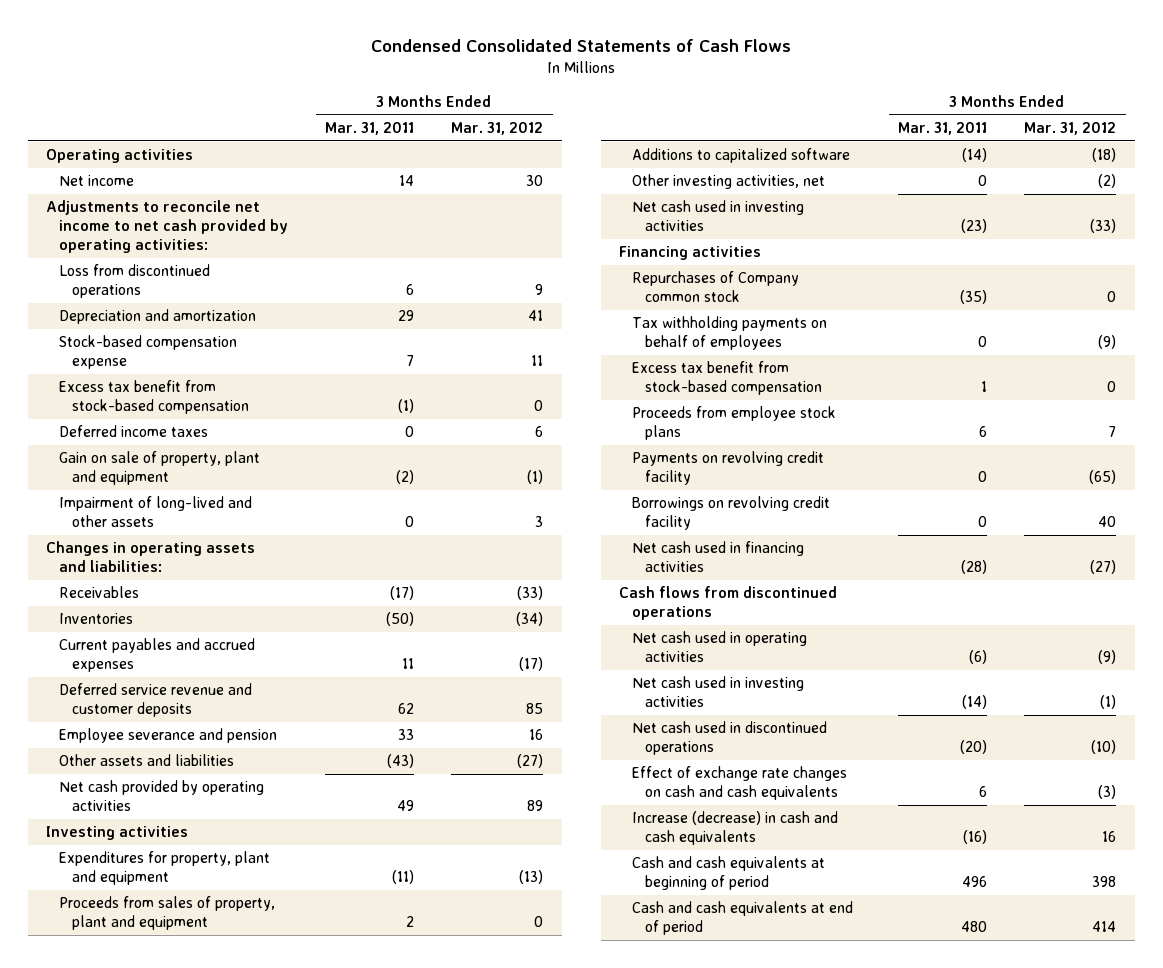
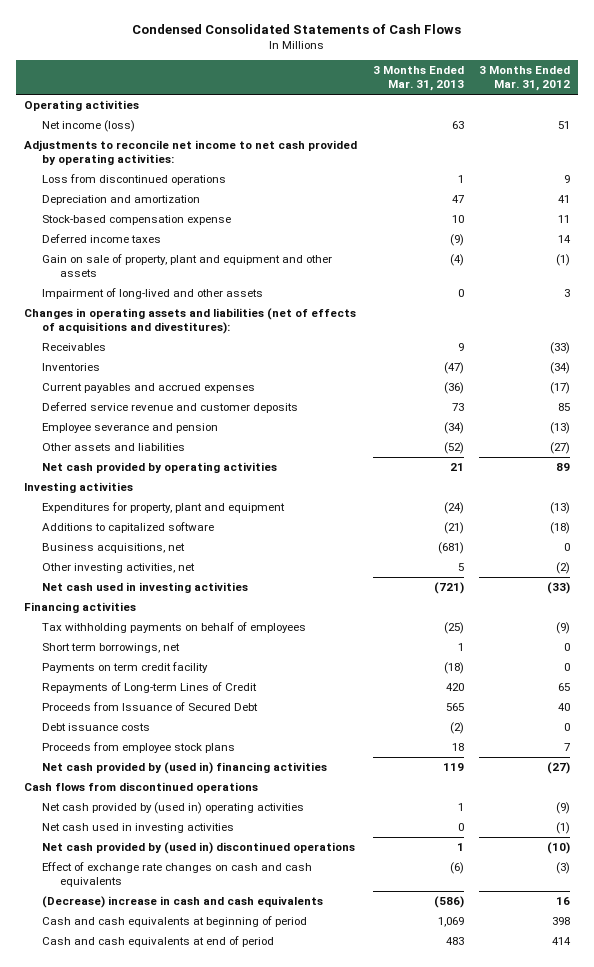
[325,121,415,135] Mar. 31, 2011 -> none
none -> [372,66,464,91] 3 Months Ended Mar. 31, 2013
[59,175,135,187] Net income -> [41,120,135,133] Net income (loss)
[526,175,544,187] 30 -> [558,121,571,130] 51
[59,380,250,415] Excess tax benefit from stock-based compensation -> none
[535,426,544,438] 6 -> [558,235,572,244] 14
[59,451,261,486] Gain on sale of property, plant and equipment -> [41,254,332,277] Gain on sale of property, plant and equipment and other assets
[46,541,256,573] Changes in operating assets and liabilities: -> [23,308,356,334] Changes in operating assets and liabilities (net of effects of acquisitions and divestitures):
[529,729,544,741] 16 -> [550,422,571,435] (13)
[59,896,276,931] Proceeds from sales of property, plant and equipment -> none
none -> [41,543,185,554] Business acquisitions, net
[632,271,800,303] Repurchases of Company common stock -> none
[632,361,823,396] Excess tax benefit from stock-based compensation -> none
none -> [41,643,180,654] Short term borrowings, net
none -> [41,662,208,674] Payments on term credit facility
none -> [41,682,257,694] Repayments of Long-term Lines of Credit
none -> [41,702,258,712] Proceeds from Issuance of Secured Debt
none -> [41,723,150,732] Debt issuance costs
[632,451,825,486] Payments on revolving credit facility -> none
[632,496,831,531] Borrowings on revolving credit facility -> none
[632,541,805,573] Net cash used in financing activities -> [41,762,327,775] Net cash provided by (used in) financing activities
[632,631,808,663] Net cash used in operating activities -> [41,802,304,815] Net cash provided by (used in) operating activities
[632,721,828,756] Net cash used in discontinued operations -> [41,842,355,855] Net cash provided by (used in) discontinued operations
[632,811,839,846] Increase (decrease) in cash and cash equivalents -> [41,896,323,909] (Decrease) increase in cash and cash equivalents

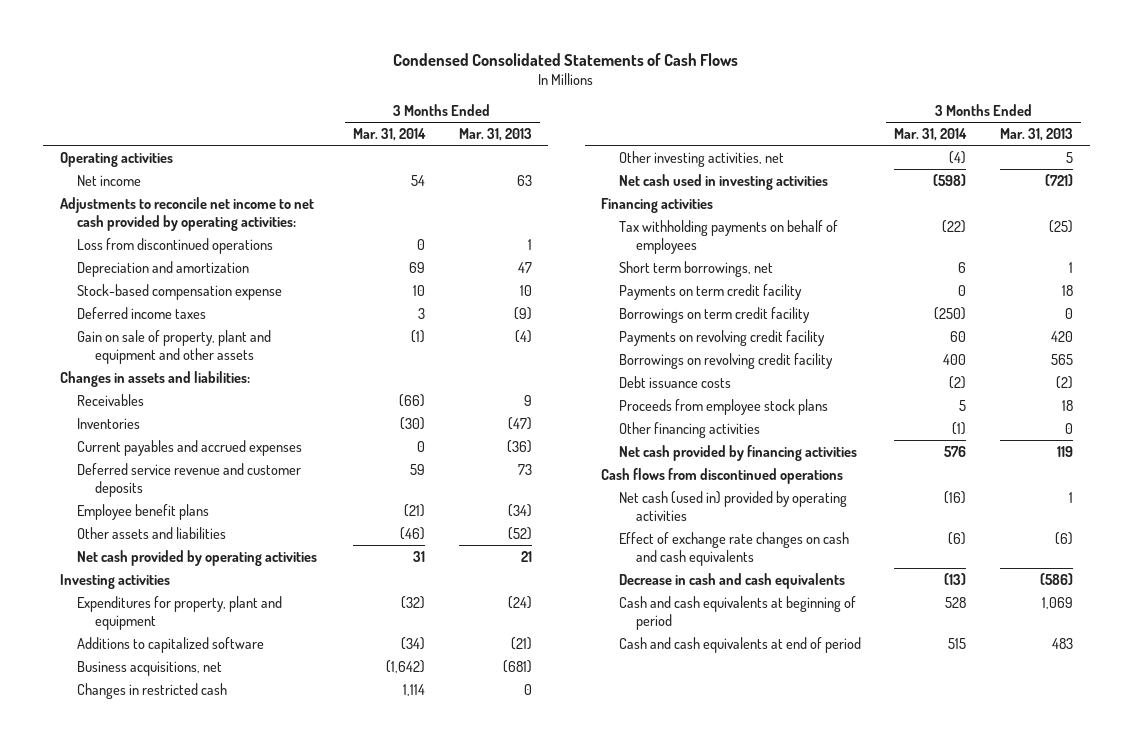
[479,66,571,91] 3 Months Ended Mar. 31, 2012 -> none
none -> [353,128,427,142] Mar. 31, 2014
[41,120,135,133] Net income (loss) -> [77,174,142,186] Net income
[41,288,263,300] Impairment of long-lived and other assets -> none
[23,308,356,334] Changes in operating assets and liabilities (net of effects of acquisitions and divestitures): -> [59,370,250,387] Changes in assets and liabilities:
[41,423,218,434] Employee severance and pension -> [77,503,210,520] Employee benefit plans
none -> [77,682,228,699] Changes in restricted cash
[443,662,464,675] (18) -> [1061,284,1073,296] 18
none -> [618,306,810,323] Borrowings on term credit facility
[41,682,257,694] Repayments of Long-term Lines of Credit -> [618,329,825,346] Payments on revolving credit facility
[41,702,258,712] Proceeds from Issuance of Secured Debt -> [618,352,833,369] Borrowings on revolving credit facility
none -> [618,421,760,438] Other financing activities
[41,762,327,775] Net cash provided by (used in) financing activities -> [618,444,857,461] Net cash provided by financing activities
[41,823,234,834] Net cash used in investing activities -> none
[41,842,355,855] Net cash provided by (used in) discontinued operations -> none
[41,802,304,815] Net cash provided by (used in) operating activities -> [618,490,847,521] Net cash (used in) provided by operating activities
[41,896,323,909] (Decrease) increase in cash and cash equivalents -> [618,572,845,589] Decrease in cash and cash equivalents

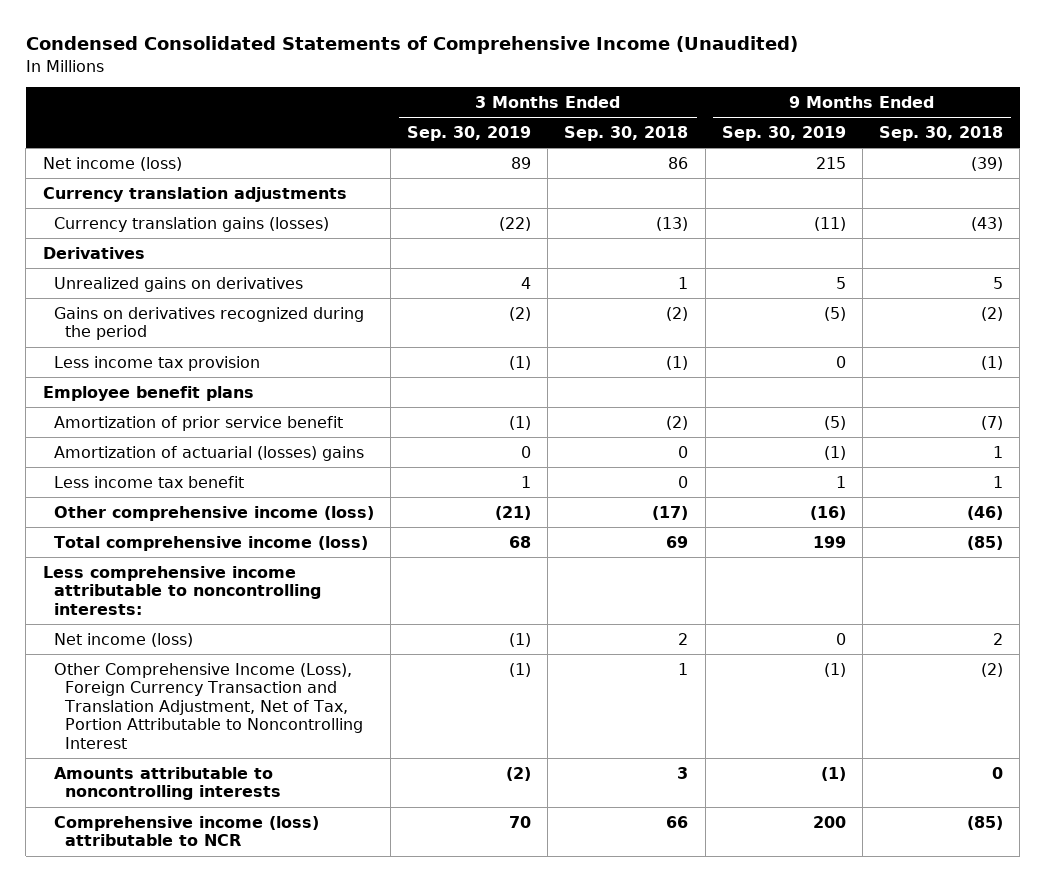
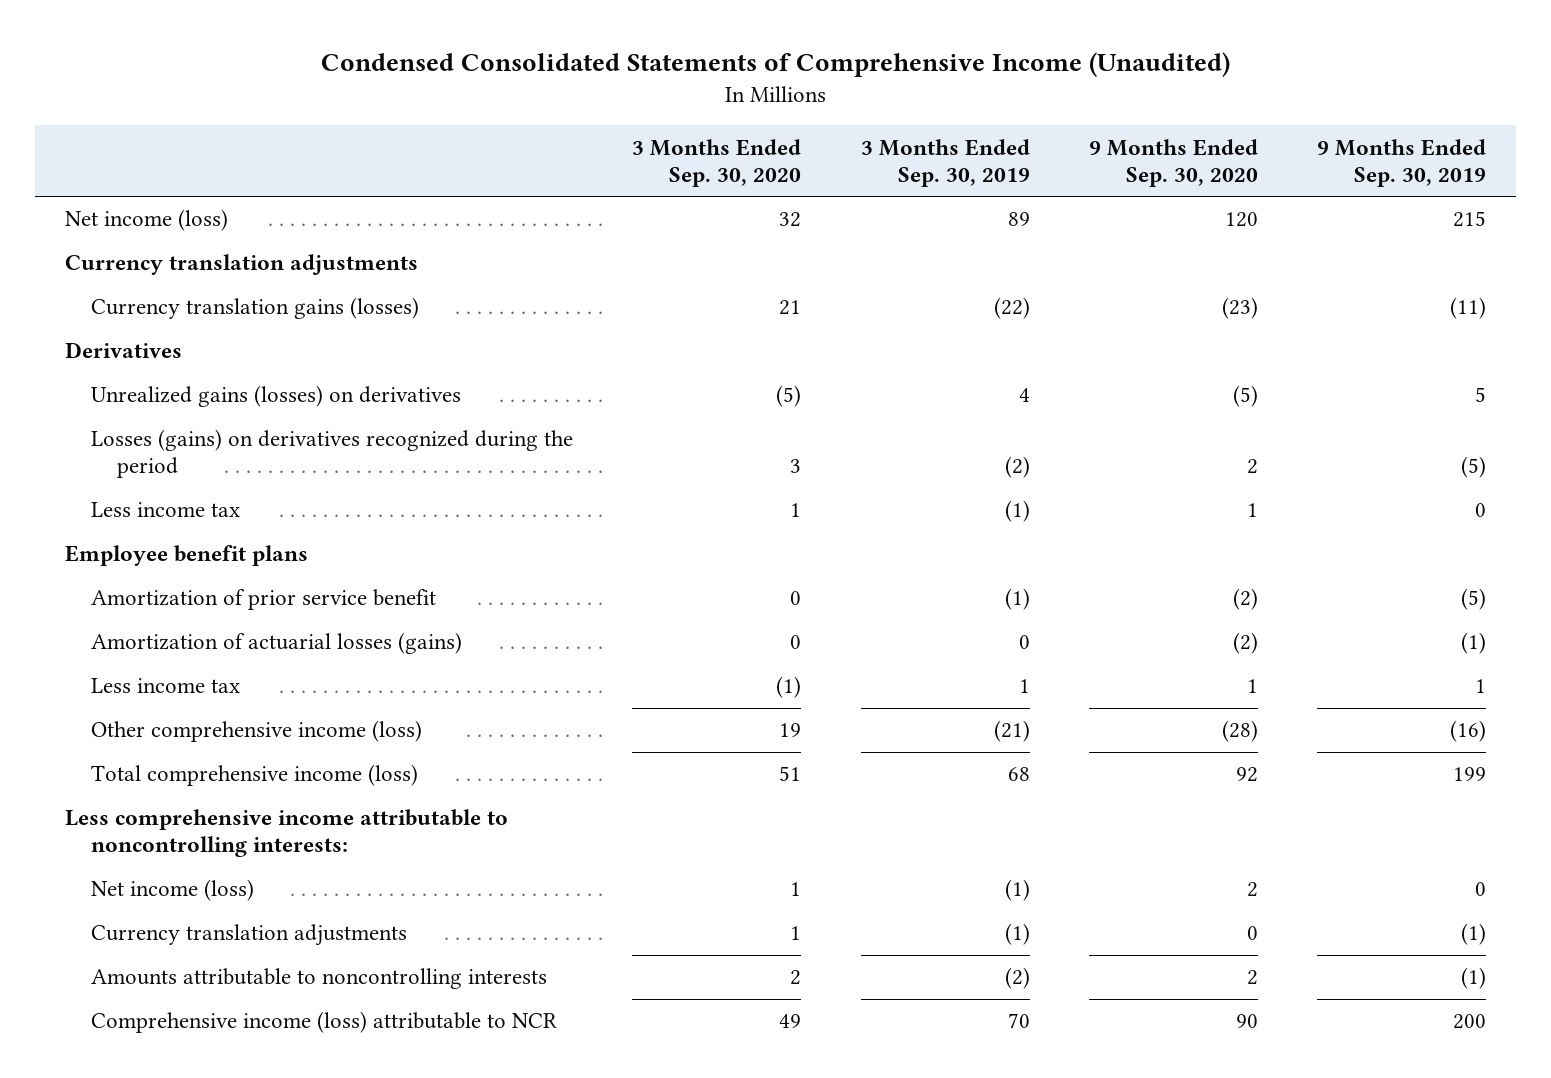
[564,126,689,142] Sep. 30, 2018 -> none
[878,126,1003,142] Sep. 30, 2018 -> none
none -> [632,138,802,187] 3 Months Ended Sep. 30, 2020
none -> [1088,138,1258,187] 9 Months Ended Sep. 30, 2020
[53,276,303,292] Unrealized gains on derivatives -> [91,385,462,408] Unrealized gains (losses) on derivatives
[53,306,364,341] Gains on derivatives recognized during the period -> [91,429,574,479] Losses (gains) on derivatives recognized during the period
[53,355,260,371] Less income tax provision -> [91,502,241,518] Less income tax
[53,445,364,461] Amortization of actuarial (losses) gains -> [91,632,463,655] Amortization of actuarial losses (gains)
[53,475,244,488] Less income tax benefit -> [91,678,241,694] Less income tax
[53,662,364,749] Other Comprehensive Income (Loss), Foreign Currency Transaction and Translation Adjustment, Net of Tax, Portion Attributable to Noncontrolling Interest -> [91,924,408,947] Currency translation adjustments

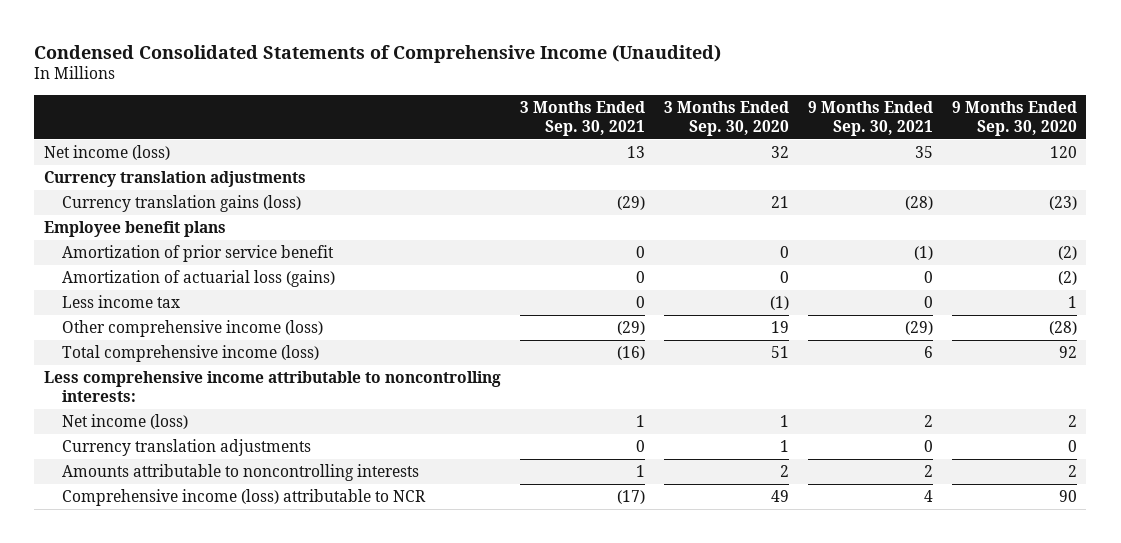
[860,138,1030,187] 3 Months Ended Sep. 30, 2019 -> none
[1317,138,1487,187] 9 Months Ended Sep. 30, 2019 -> none
none -> [519,101,645,136] 3 Months Ended Sep. 30, 2021
none -> [807,101,933,136] 9 Months Ended Sep. 30, 2021
[65,342,183,359] Derivatives -> none
[91,385,462,408] Unrealized gains (losses) on derivatives -> none
[91,429,574,479] Losses (gains) on derivatives recognized during the period -> none
[91,502,241,518] Less income tax -> none
[91,297,420,320] Currency translation gains (losses) -> [61,195,301,213] Currency translation gains (loss)
[91,632,463,655] Amortization of actuarial losses (gains) -> [61,270,335,288] Amortization of actuarial loss (gains)

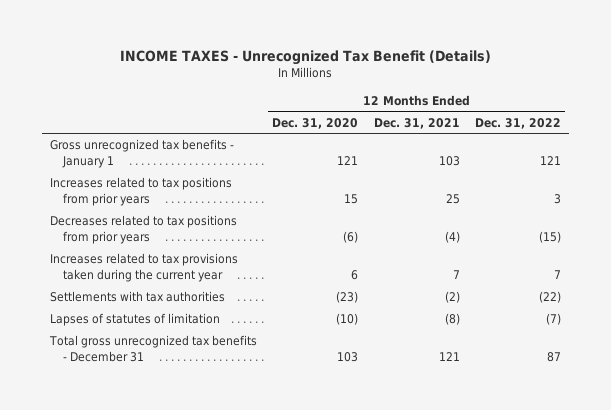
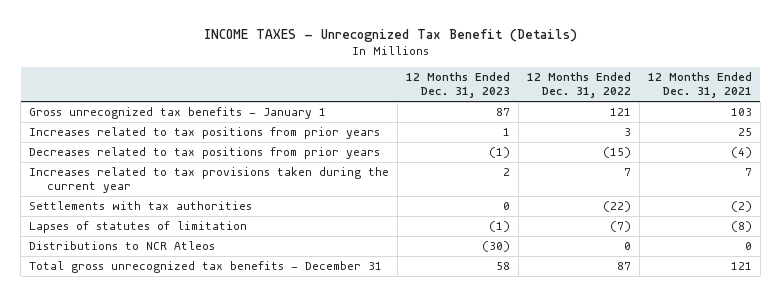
[272,117,359,129] Dec. 31, 2020 -> none
none -> [406,71,511,99] 12 Months Ended Dec. 31, 2023
none -> [29,240,216,250] Distributions to NCR Atleos

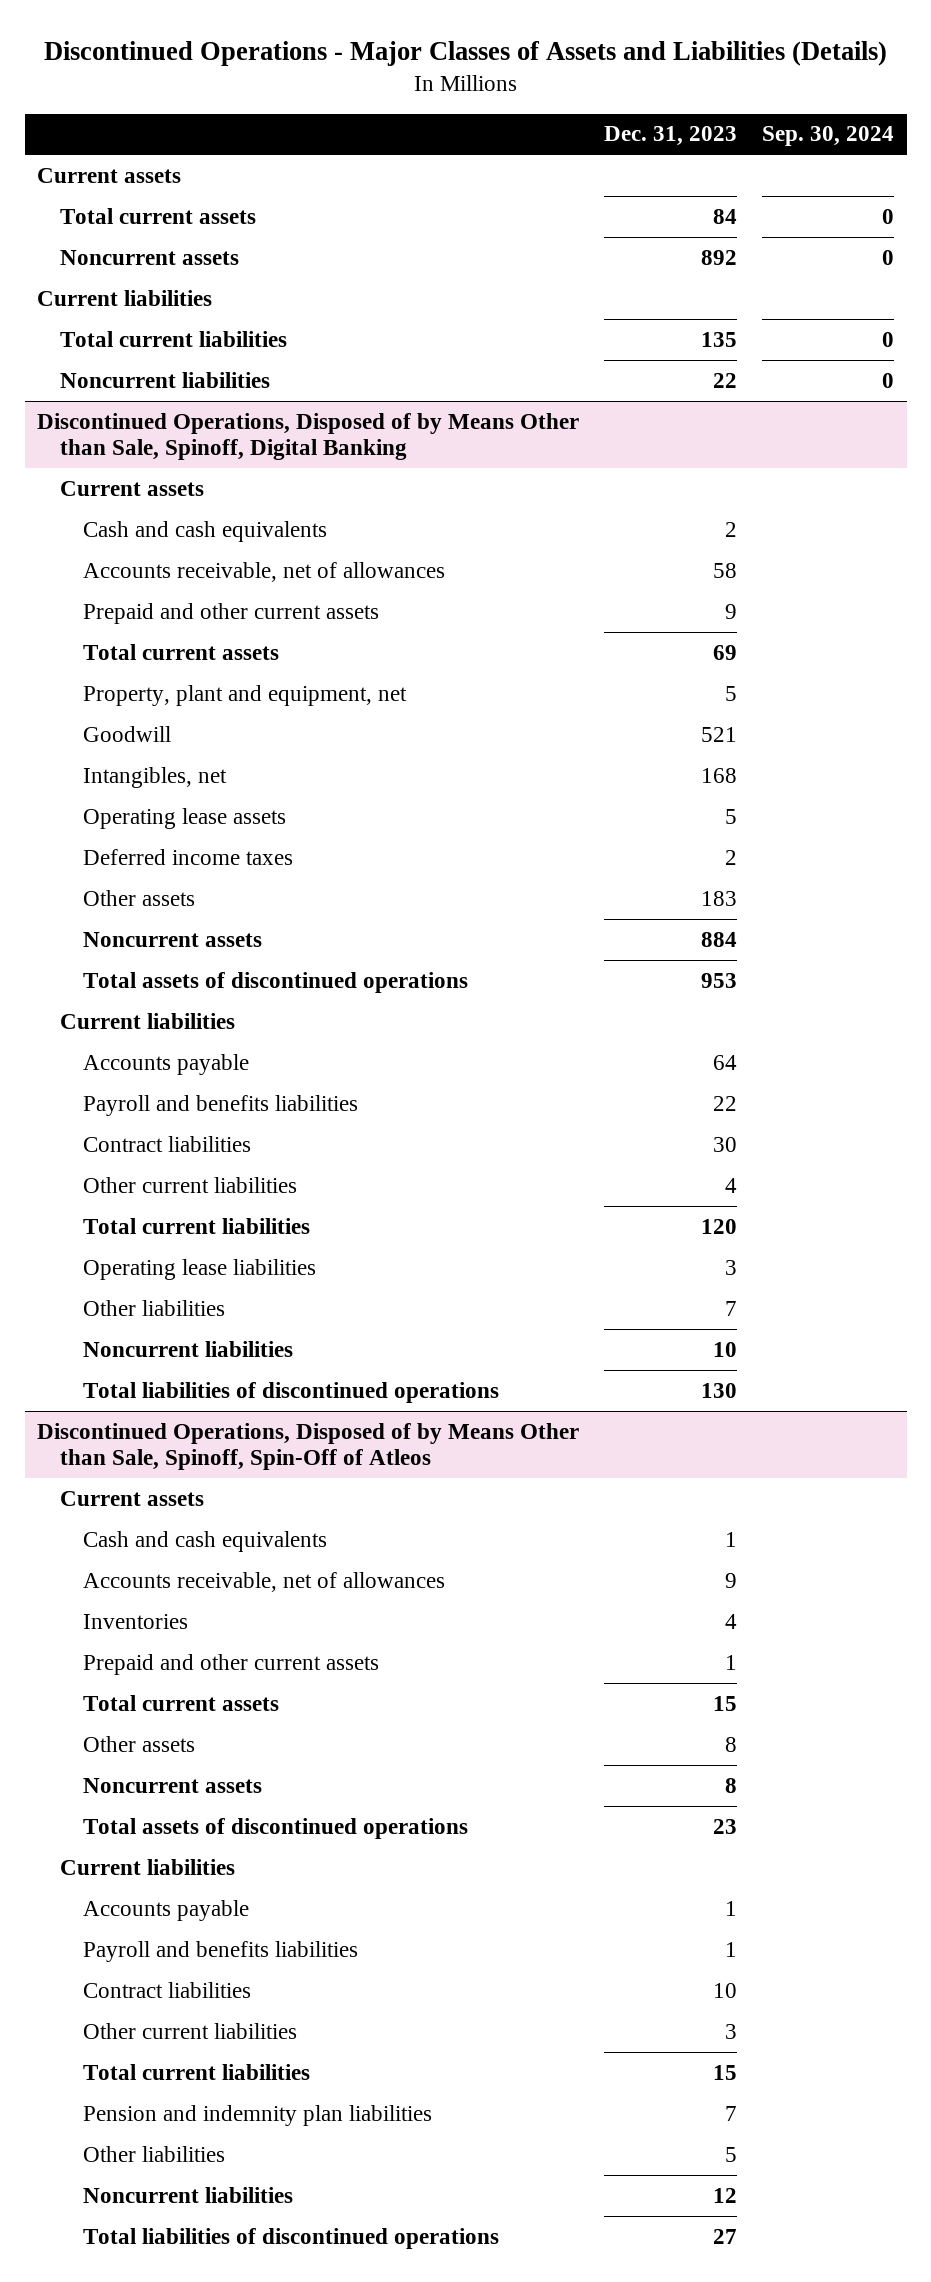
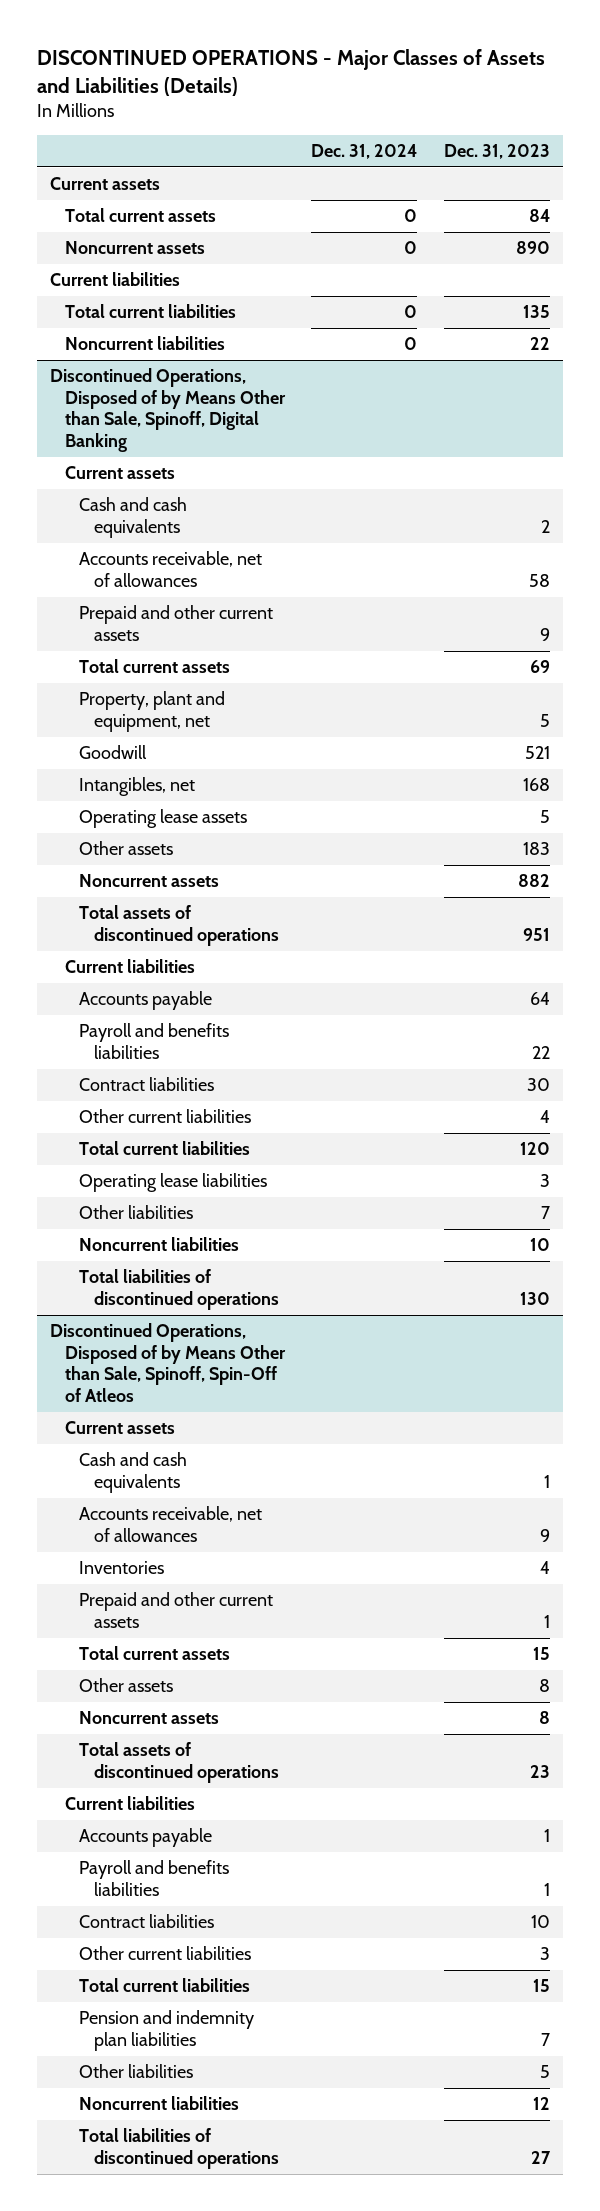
[43,41,887,67] Discontinued Operations - Major Classes of Assets and Liabilities (Details) -> [37,48,546,96] DISCONTINUED OPERATIONS - Major Classes of Assets and Liabilities (Details)
[762,126,895,147] Sep. 30, 2024 -> none
none -> [311,144,418,160] Dec. 31, 2024
[701,249,738,265] 892 -> [515,241,550,255] 890
[83,848,294,865] Deferred income taxes -> none
[701,931,738,947] 884 -> [517,874,550,888] 882
[701,972,738,988] 953 -> [522,927,550,941] 951

